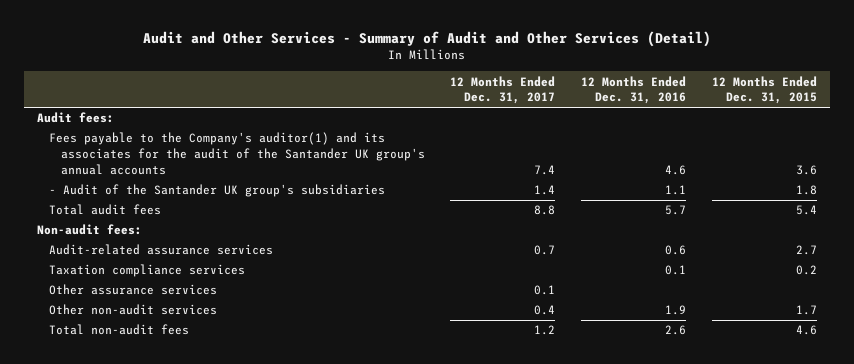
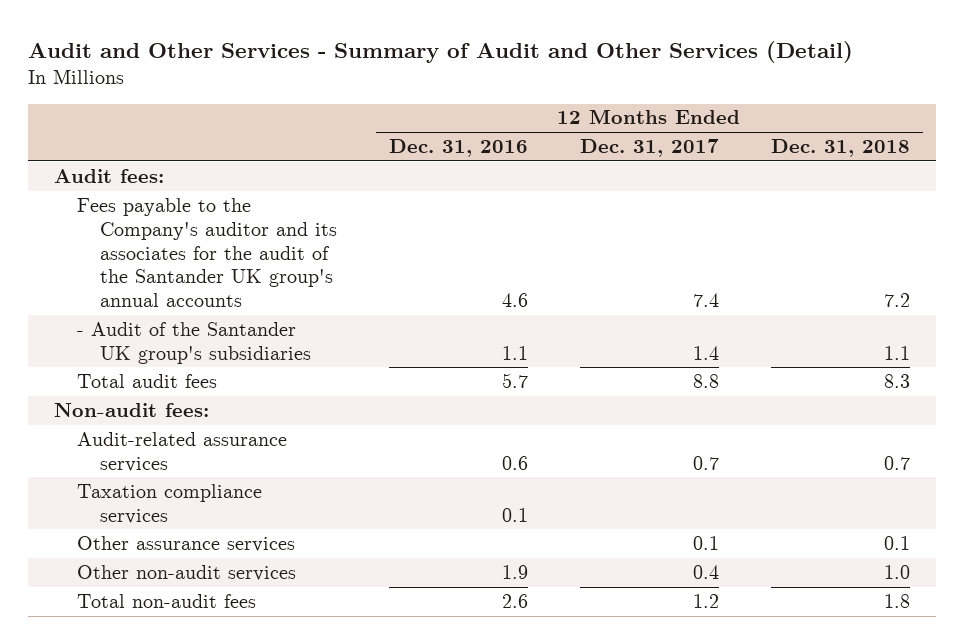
[712,75,818,105] 12 Months Ended Dec. 31, 2015 -> none
none -> [771,139,911,158] Dec. 31, 2018
[48,132,425,175] Fees payable to the Company's auditor(1) and its associates for the audit of the Santander UK group's annual accounts -> [77,197,337,308] Fees payable to the Company's auditor and its associates for the audit of the Santander UK group's annual accounts

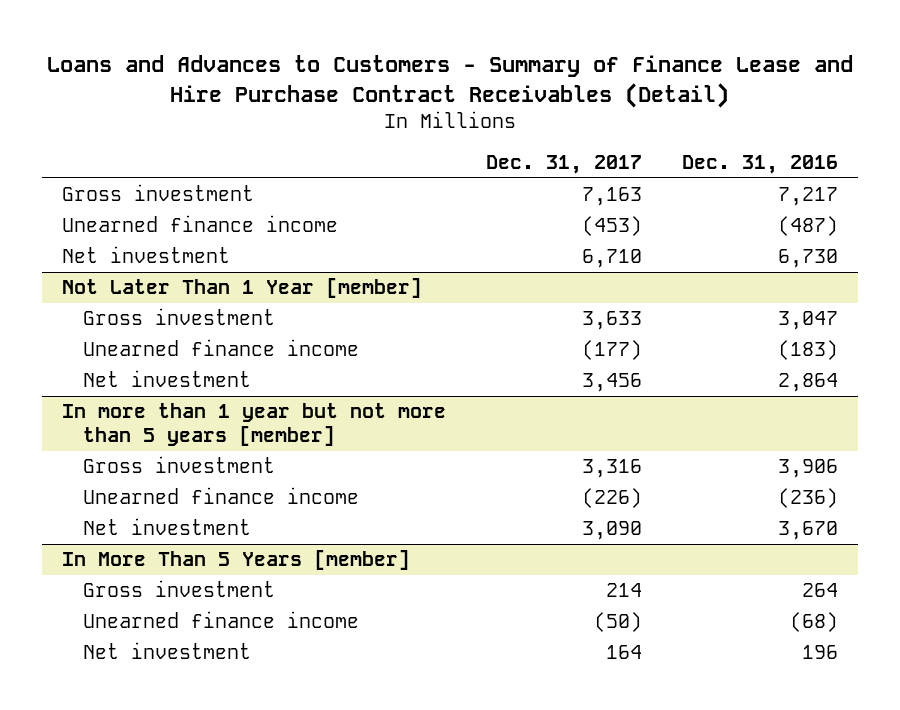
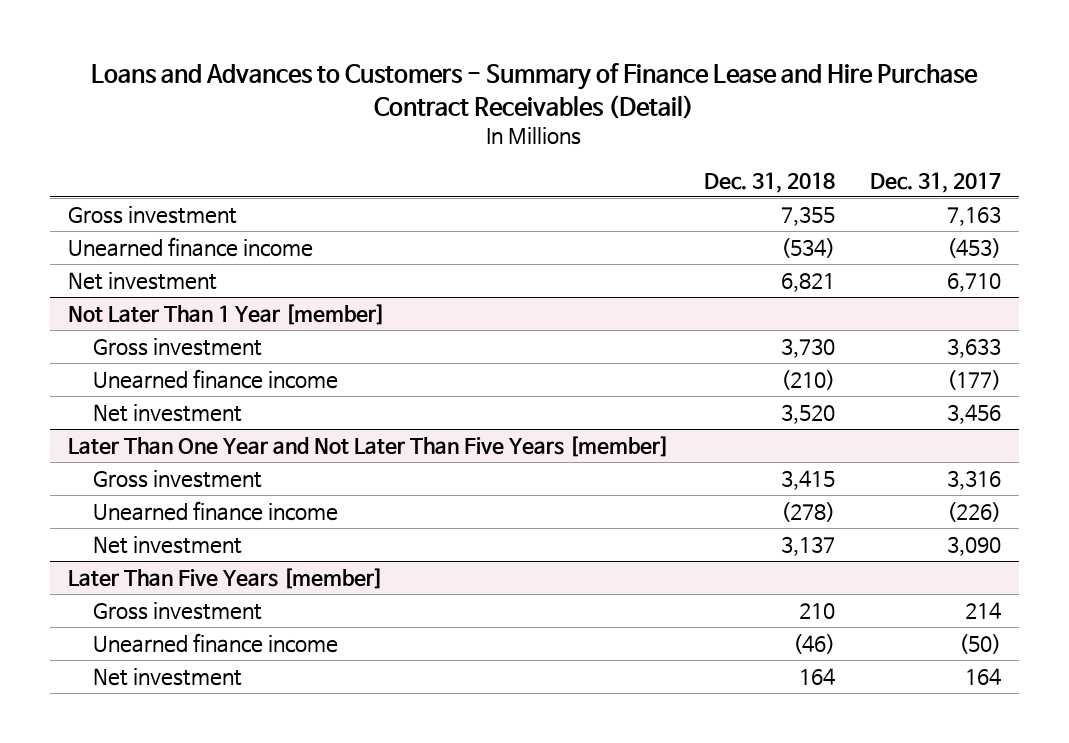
[682,155,839,175] Dec. 31, 2016 -> none
none -> [703,171,835,193] Dec. 31, 2018
[61,403,446,447] In more than 1 year but not more than 5 years [member] -> [67,436,669,458] Later Than One Year and Not Later Than Five Years [member]
[61,550,410,571] In More Than 5 Years [member] -> [67,568,383,590] Later Than Five Years [member]

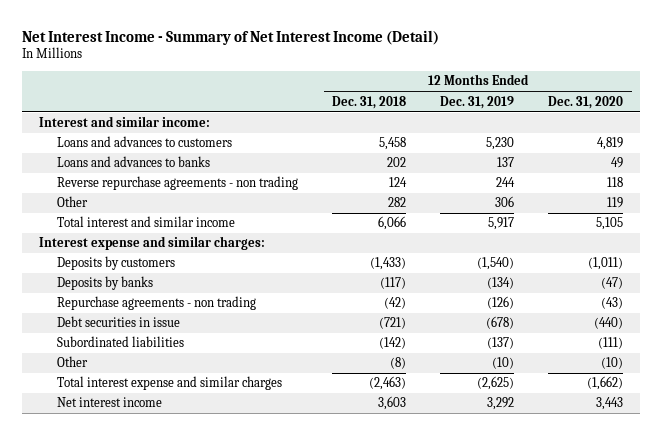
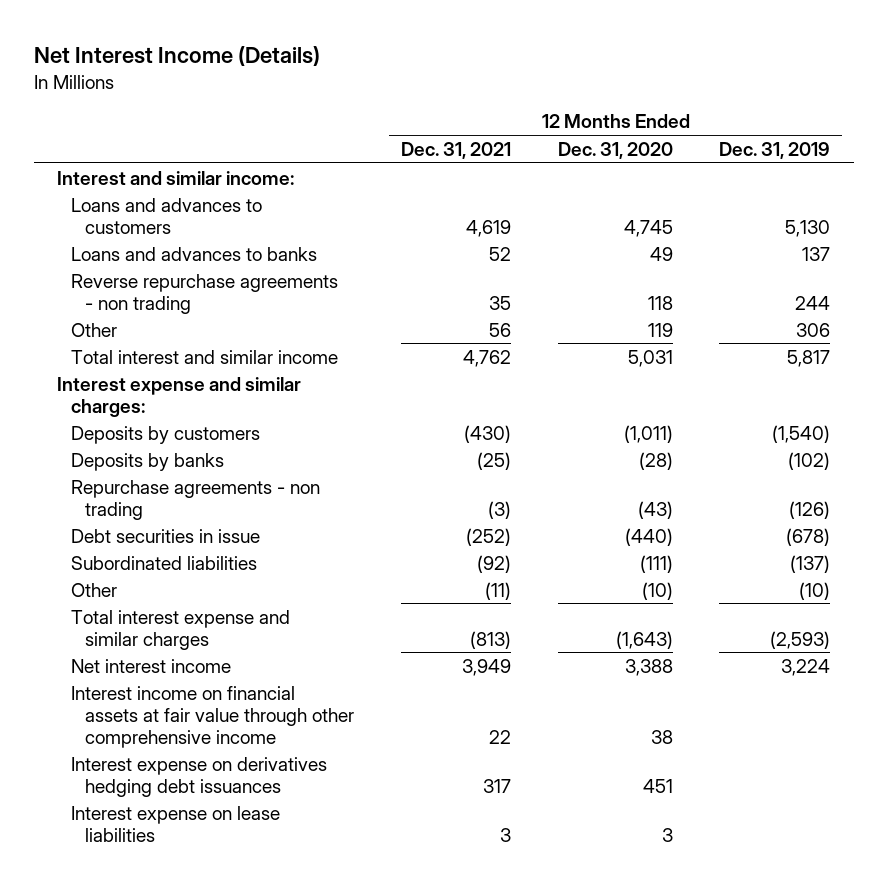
[22,29,440,45] Net Interest Income - Summary of Net Interest Income (Detail) -> [33,46,320,67] Net Interest Income (Details)
[332,95,407,109] Dec. 31, 2018 -> none
none -> [400,141,511,159] Dec. 31, 2021
[486,137,515,151] 5,230 -> [785,219,831,237] 5,130
[597,137,624,151] 4,819 -> [623,219,673,237] 4,745
[488,217,515,231] 5,917 -> [787,349,831,367] 5,817
[596,217,624,231] 5,105 -> [627,349,673,367] 5,031
[487,277,515,290] (134) -> [788,451,831,470] (102)
[601,277,624,290] (47) -> [638,451,673,470] (28)
[477,376,515,391] (2,625) -> [770,630,831,649] (2,593)
[587,376,624,391] (1,662) -> [615,630,673,649] (1,643)
[487,397,515,411] 3,292 -> [781,658,831,676] 3,224
[596,397,624,411] 3,443 -> [624,658,673,676] 3,388
none -> [71,685,355,748] Interest income on financial assets at fair value through other comprehensive income
none -> [71,756,328,797] Interest expense on derivatives hedging debt issuances
none -> [71,805,281,842] Interest expense on lease liabilities

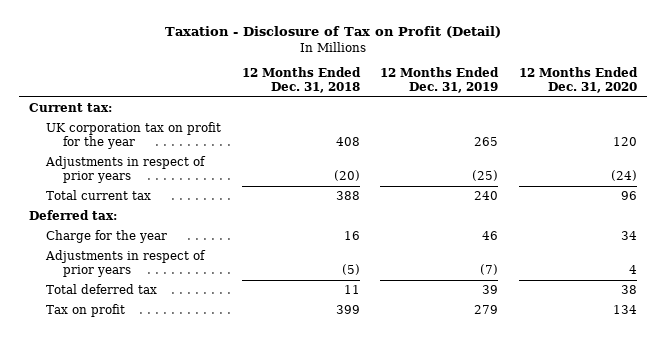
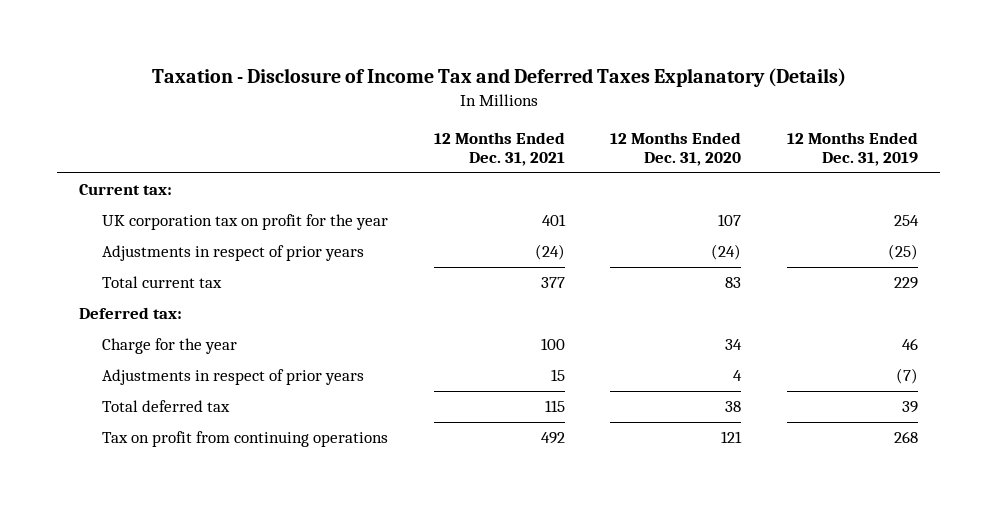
[164,26,501,39] Taxation - Disclosure of Tax on Profit (Detail) -> [151,67,846,87] Taxation - Disclosure of Income Tax and Deferred Taxes Explanatory (Details)
[241,66,361,93] 12 Months Ended Dec. 31, 2018 -> none
none -> [433,131,565,167] 12 Months Ended Dec. 31, 2021
[474,136,499,146] 265 -> [893,215,919,227] 254
[612,136,637,146] 120 -> [718,214,742,227] 107
[474,191,499,201] 240 -> [893,277,918,290] 229
[620,191,637,201] 96 -> [725,277,742,289] 83
[45,304,125,318] Tax on profit -> [102,431,389,448] Tax on profit from continuing operations
[474,305,499,315] 279 -> [893,431,918,444] 268
[612,305,637,315] 134 -> [721,431,743,444] 121

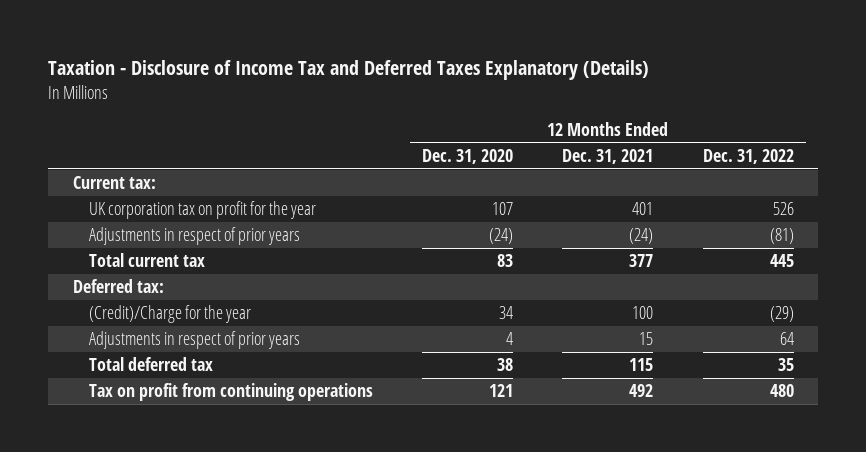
[786,131,918,167] 12 Months Ended Dec. 31, 2019 -> none
none -> [702,148,794,164] Dec. 31, 2022
[102,338,238,355] Charge for the year -> [88,305,251,324] (Credit)/Charge for the year

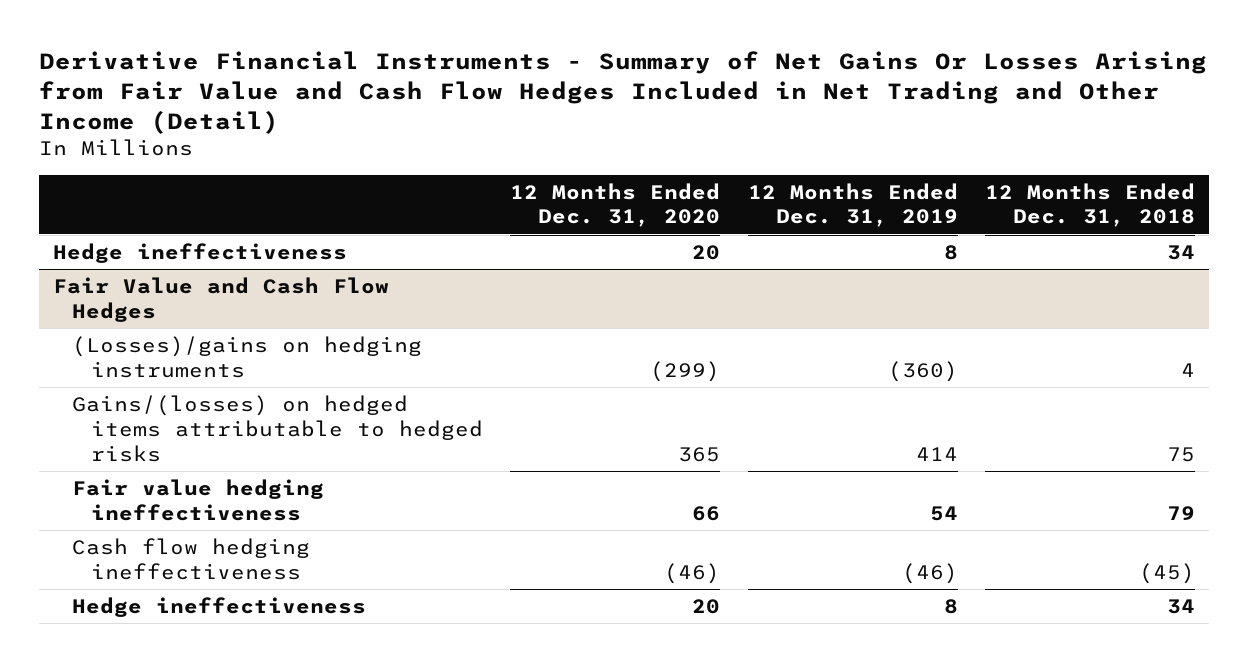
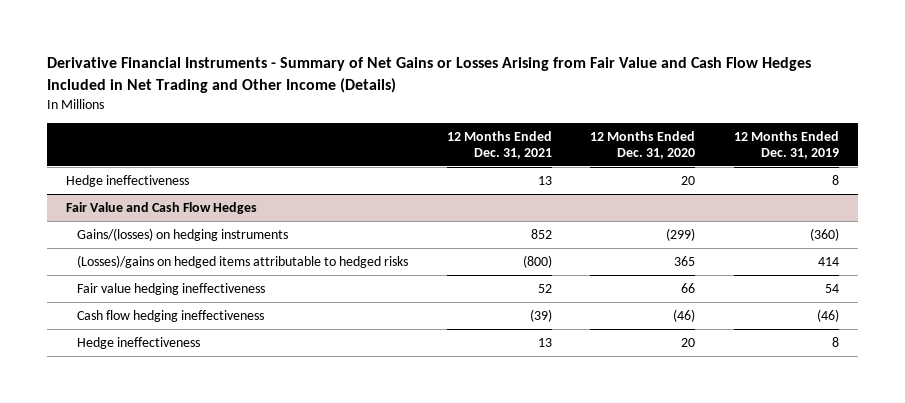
[39,51,1208,135] Derivative Financial Instruments - Summary of Net Gains Or Losses Arising from Fair Value and Cash Flow Hedges Included in Net Trading and Other Income (Detail) -> [46,57,811,93] Derivative Financial Instruments - Summary of Net Gains or Losses Arising from Fair Value and Cash Flow Hedges Included in Net Trading and Other Income (Details)
[985,182,1196,228] 12 Months Ended Dec. 31, 2018 -> none
none -> [446,130,552,159] 12 Months Ended Dec. 31, 2021
[71,335,422,378] (Losses)/gains on hedging instruments -> [77,227,289,241] Gains/(losses) on hedging instruments
[71,394,483,462] Gains/(losses) on hedged items attributable to hedged risks -> [77,254,409,268] (Losses)/gains on hedged items attributable to hedged risks

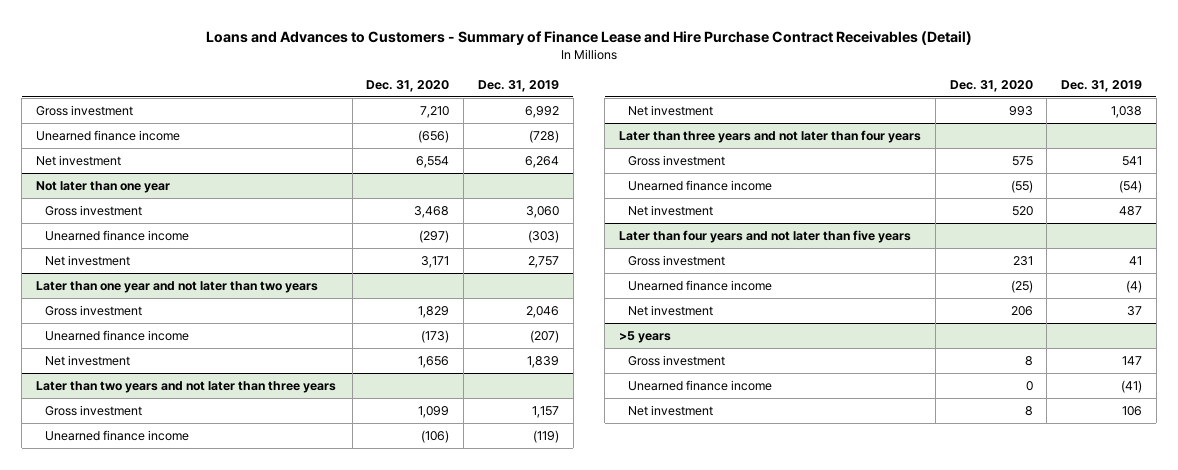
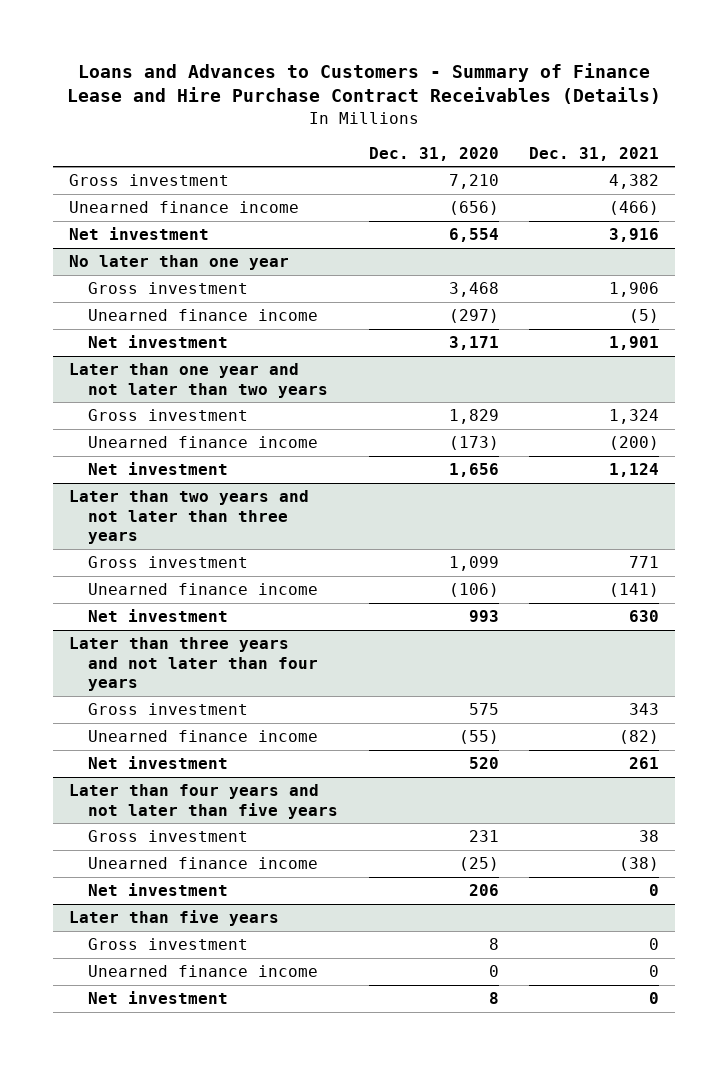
[206,30,973,45] Loans and Advances to Customers - Summary of Finance Lease and Hire Purchase Contract Receivables (Detail) -> [67,62,662,105] Loans and Advances to Customers - Summary of Finance Lease and Hire Purchase Contract Receivables (Details)
[477,79,559,92] Dec. 31, 2019 -> none
none -> [529,146,660,161] Dec. 31, 2021
[36,181,171,194] Not later than one year -> [68,255,289,271] No later than one year
[619,331,672,344] >5 years -> [68,910,279,927] Later than five years

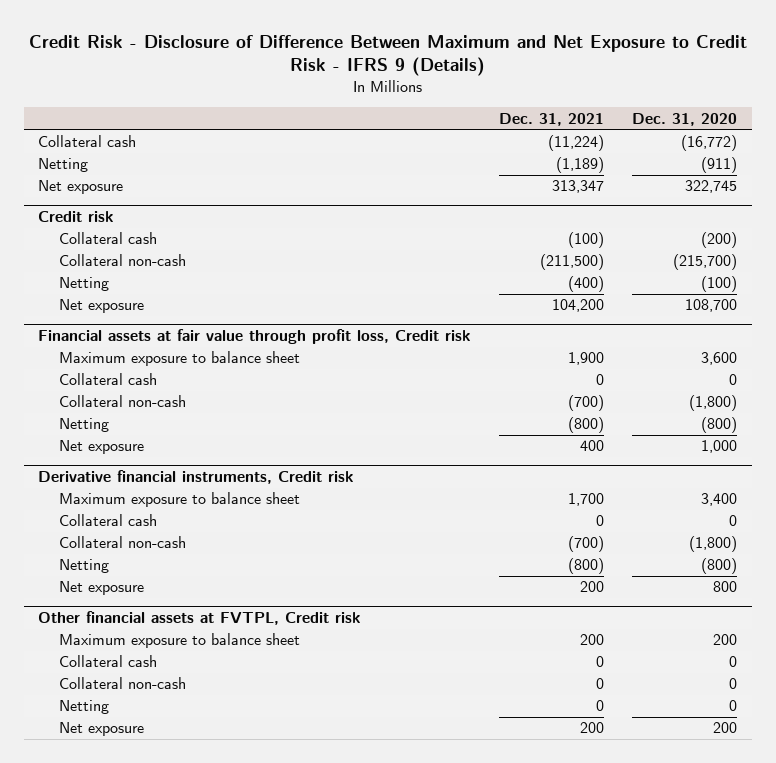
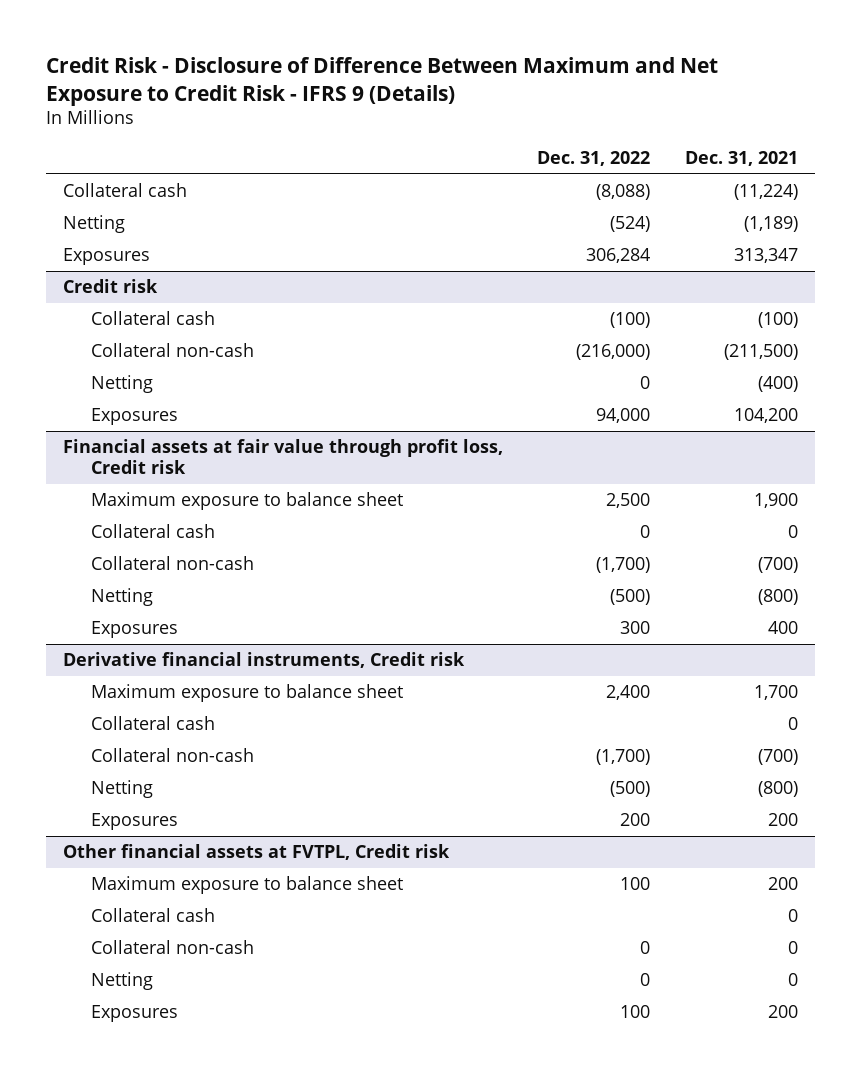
[632,112,738,126] Dec. 31, 2020 -> none
none -> [537,151,651,167] Dec. 31, 2022
[38,180,124,195] Net exposure -> [62,248,150,266] Exposures
[59,299,145,314] Net exposure -> [91,408,179,426] Exposures
[59,440,145,455] Net exposure -> [91,621,179,639] Exposures
[59,581,145,596] Net exposure -> [91,813,179,831] Exposures
[59,722,145,737] Net exposure -> [91,1005,179,1023] Exposures

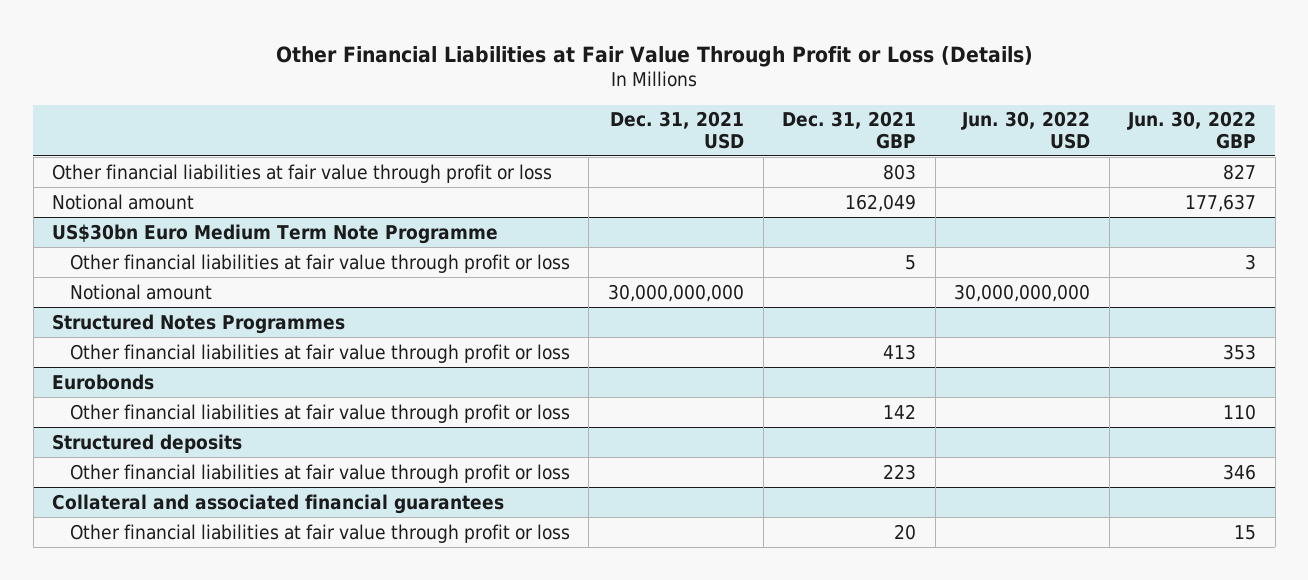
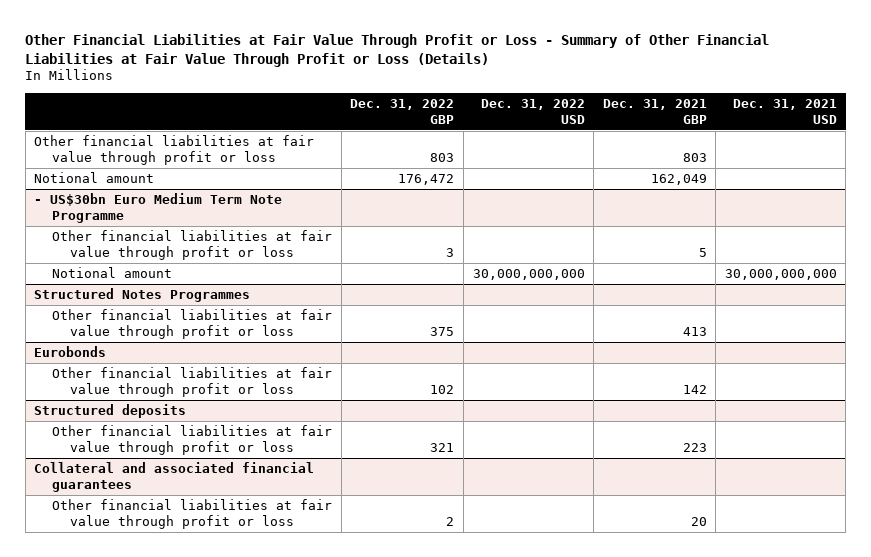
[276,45,1034,67] Other Financial Liabilities at Fair Value Through Profit or Loss (Details) -> [25,33,770,67] Other Financial Liabilities at Fair Value Through Profit or Loss - Summary of Other Financial Liabilities at Fair Value Through Profit or Loss (Details)
[961,111,1091,149] Jun. 30, 2022 USD -> none
[1127,111,1257,149] Jun. 30, 2022 GBP -> none
none -> [350,98,455,124] Dec. 31, 2022 GBP
none -> [480,98,585,124] Dec. 31, 2022 USD
[52,223,499,244] US$30bn Euro Medium Term Note Programme -> [34,193,283,223] - US$30bn Euro Medium Term Note Programme

